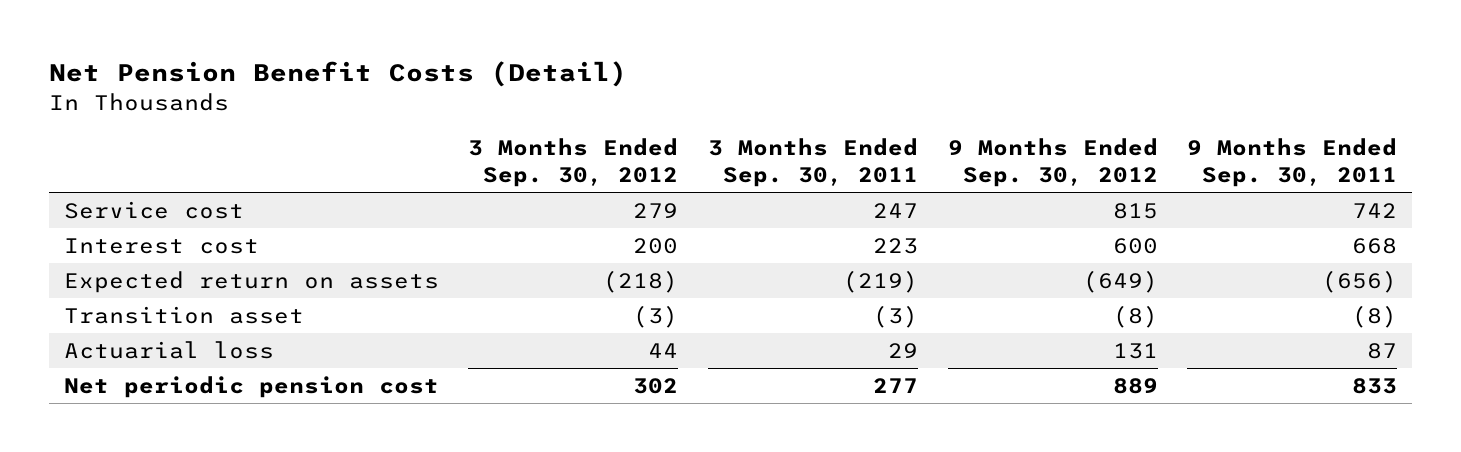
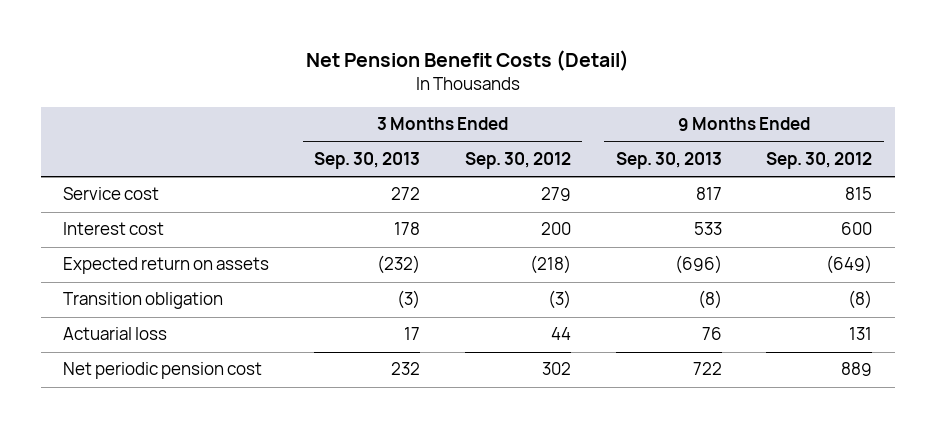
[708,138,919,188] 3 Months Ended Sep. 30, 2011 -> none
[1187,138,1398,188] 9 Months Ended Sep. 30, 2011 -> none
none -> [314,151,421,169] Sep. 30, 2013
none -> [615,151,722,169] Sep. 30, 2013
[63,305,304,324] Transition asset -> [63,292,224,310] Transition obligation

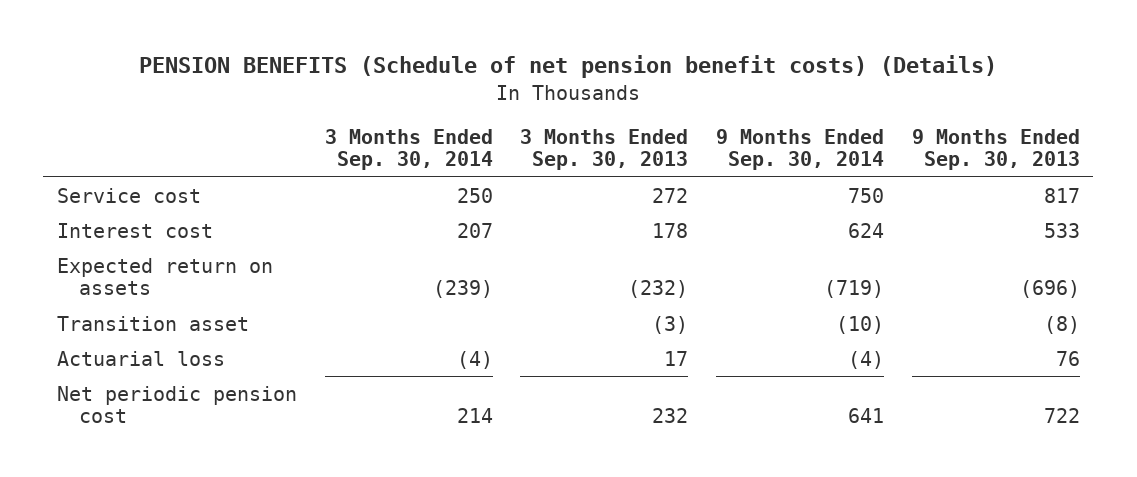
[305,50,629,72] Net Pension Benefit Costs (Detail) -> [139,55,998,79] PENSION BENEFITS (Schedule of net pension benefit costs) (Details)
[464,151,571,169] Sep. 30, 2012 -> none
[766,151,873,169] Sep. 30, 2012 -> none
none -> [324,128,493,171] 3 Months Ended Sep. 30, 2014
none -> [716,128,885,171] 9 Months Ended Sep. 30, 2014
[63,292,224,310] Transition obligation -> [57,315,250,331] Transition asset

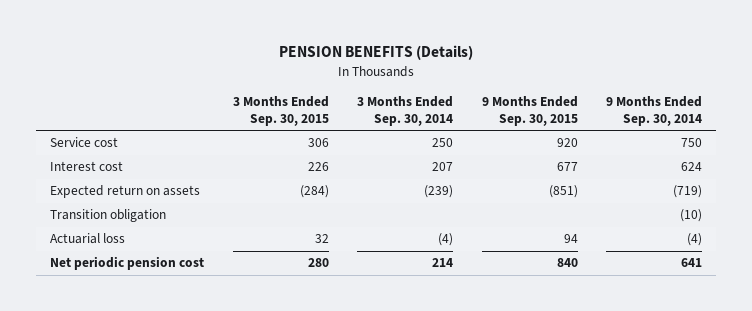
[139,55,998,79] PENSION BENEFITS (Schedule of net pension benefit costs) (Details) -> [279,45,474,61] PENSION BENEFITS (Details)
[520,128,689,171] 3 Months Ended Sep. 30, 2013 -> none
[911,128,1080,171] 9 Months Ended Sep. 30, 2013 -> none
none -> [232,95,329,126] 3 Months Ended Sep. 30, 2015
none -> [481,95,578,126] 9 Months Ended Sep. 30, 2015
[57,315,250,331] Transition asset -> [50,209,167,223] Transition obligation

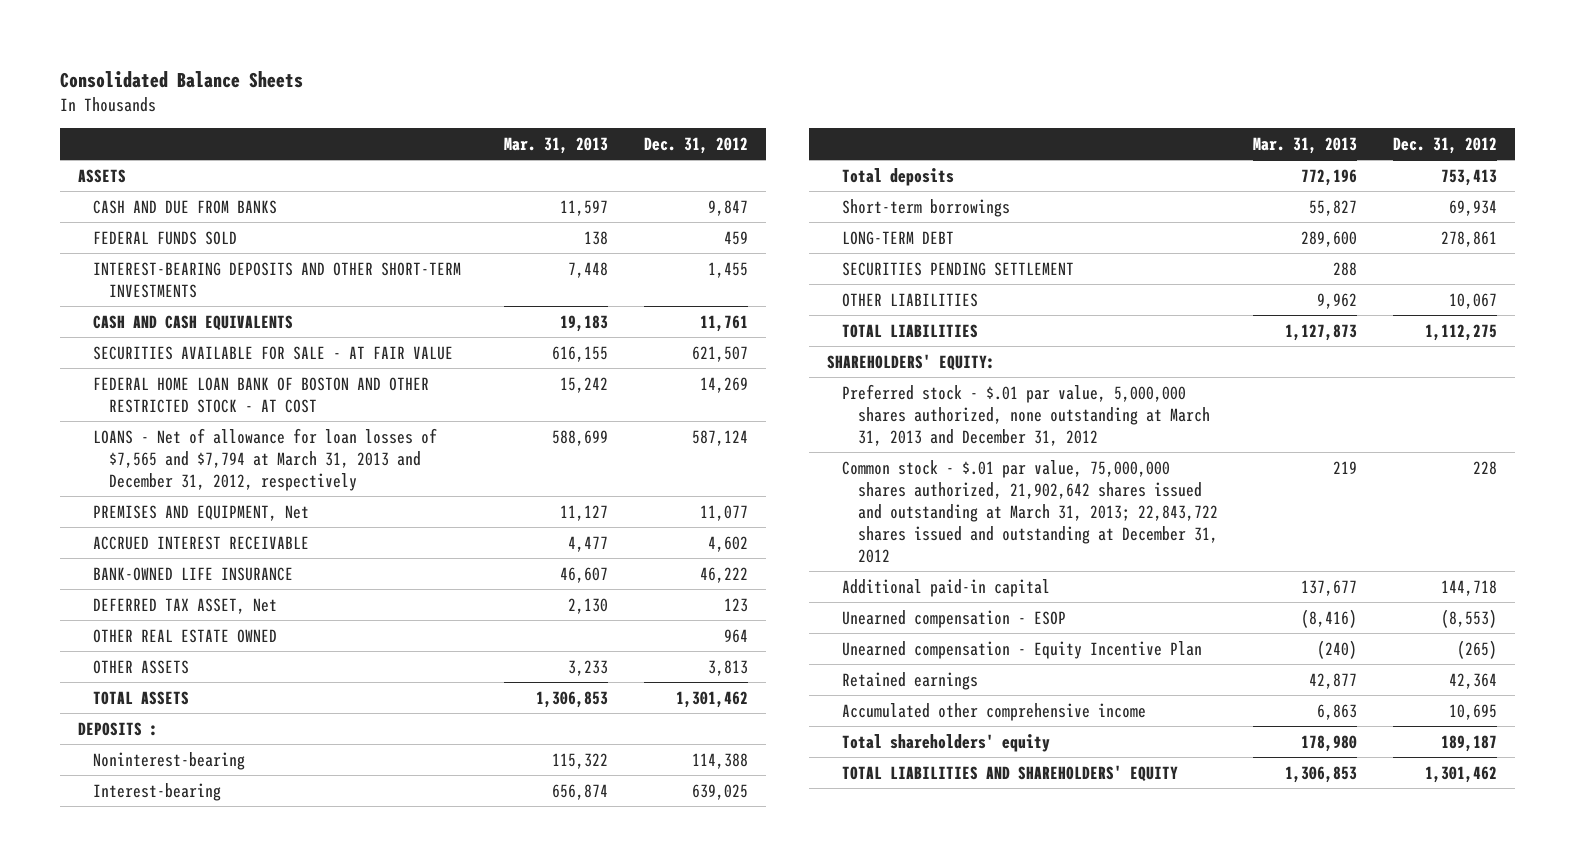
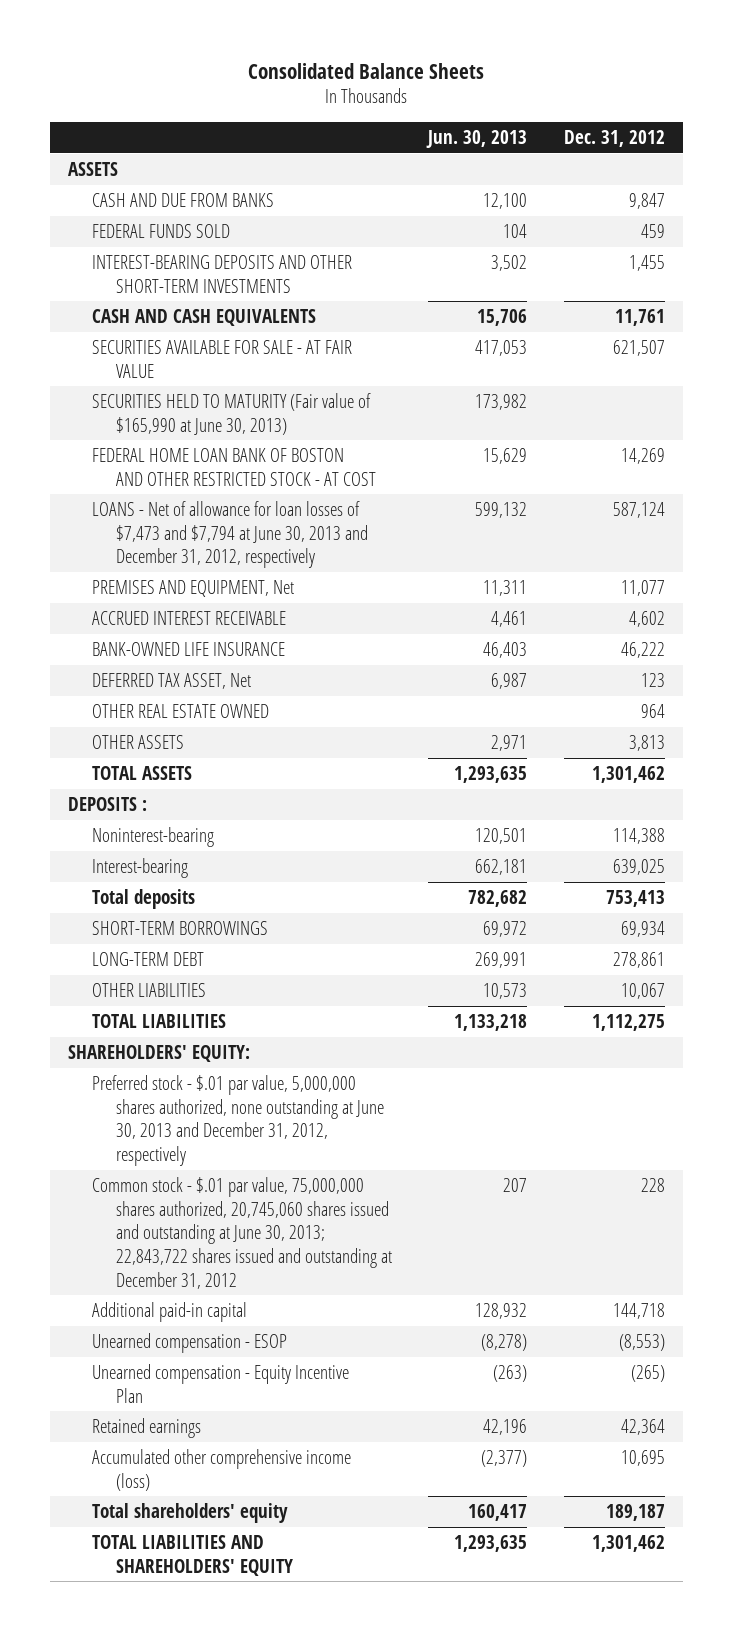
[504,136,609,154] Mar. 31, 2013 -> none
none -> [426,129,528,148] Jun. 30, 2013
none -> [92,392,372,435] SECURITIES HELD TO MATURITY (Fair value of $165,990 at June 30, 2013)
[93,427,438,491] LOANS - Net of allowance for loan losses of $7,565 and $7,794 at March 31, 2013 and December 31, 2012, respectively -> [92,500,368,569] LOANS - Net of allowance for loan losses of $7,473 and $7,794 at June 30, 2013 and December 31, 2012, respectively
[842,198,1011,217] Short-term borrowings -> [92,920,269,935] SHORT-TERM BORROWINGS
[842,261,1075,276] SECURITIES PENDING SETTLEMENT -> none
[842,383,1210,446] Preferred stock - $.01 par value, 5,000,000 shares authorized, none outstanding at March 31, 2013 and December 31, 2012 -> [92,1074,384,1166] Preferred stock - $.01 par value, 5,000,000 shares authorized, none outstanding at June 30, 2013 and December 31, 2012, respectively
[842,459,1218,563] Common stock - $.01 par value, 75,000,000 shares authorized, 21,902,642 shares issued and outstanding at March 31, 2013; 22,843,722 shares issued and outstanding at December 31, 2012 -> [92,1176,392,1289] Common stock - $.01 par value, 75,000,000 shares authorized, 20,745,060 shares issued and outstanding at June 30, 2013; 22,843,722 shares issued and outstanding at December 31, 2012
[842,702,1147,721] Accumulated other comprehensive income -> [92,1448,352,1491] Accumulated other comprehensive income (loss)

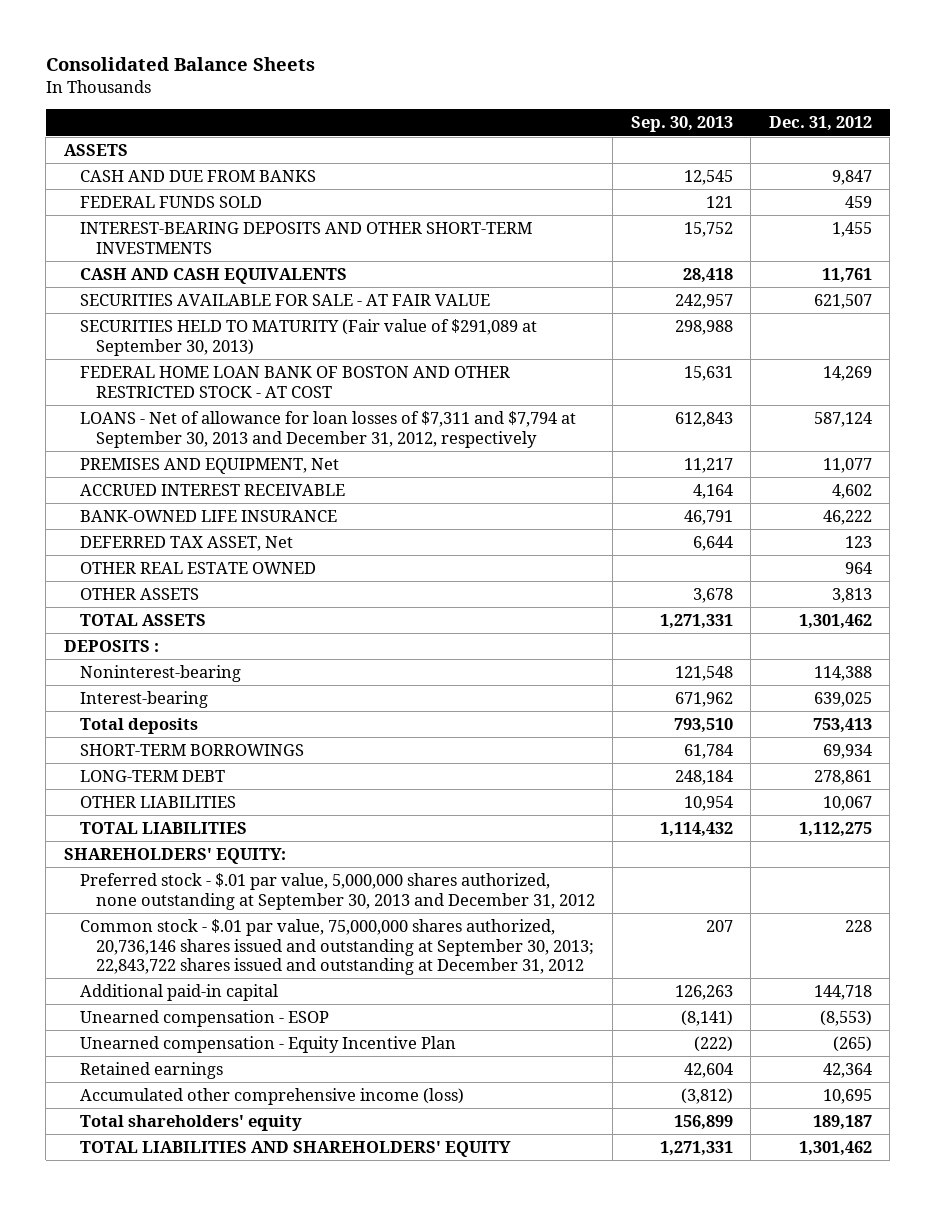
[426,129,528,148] Jun. 30, 2013 -> none
none -> [630,116,733,133] Sep. 30, 2013
[92,392,372,435] SECURITIES HELD TO MATURITY (Fair value of $165,990 at June 30, 2013) -> [79,318,537,356] SECURITIES HELD TO MATURITY (Fair value of $291,089 at September 30, 2013)
[92,500,368,569] LOANS - Net of allowance for loan losses of $7,473 and $7,794 at June 30, 2013 and December 31, 2012, respectively -> [79,410,576,448] LOANS - Net of allowance for loan losses of $7,311 and $7,794 at September 30, 2013 and December 31, 2012, respectively
[92,1074,384,1166] Preferred stock - $.01 par value, 5,000,000 shares authorized, none outstanding at June 30, 2013 and December 31, 2012, respectively -> [79,872,595,910] Preferred stock - $.01 par value, 5,000,000 shares authorized, none outstanding at September 30, 2013 and December 31, 2012
[92,1176,392,1289] Common stock - $.01 par value, 75,000,000 shares authorized, 20,745,060 shares issued and outstanding at June 30, 2013; 22,843,722 shares issued and outstanding at December 31, 2012 -> [79,918,594,976] Common stock - $.01 par value, 75,000,000 shares authorized, 20,736,146 shares issued and outstanding at September 30, 2013; 22,843,722 shares issued and outstanding at December 31, 2012

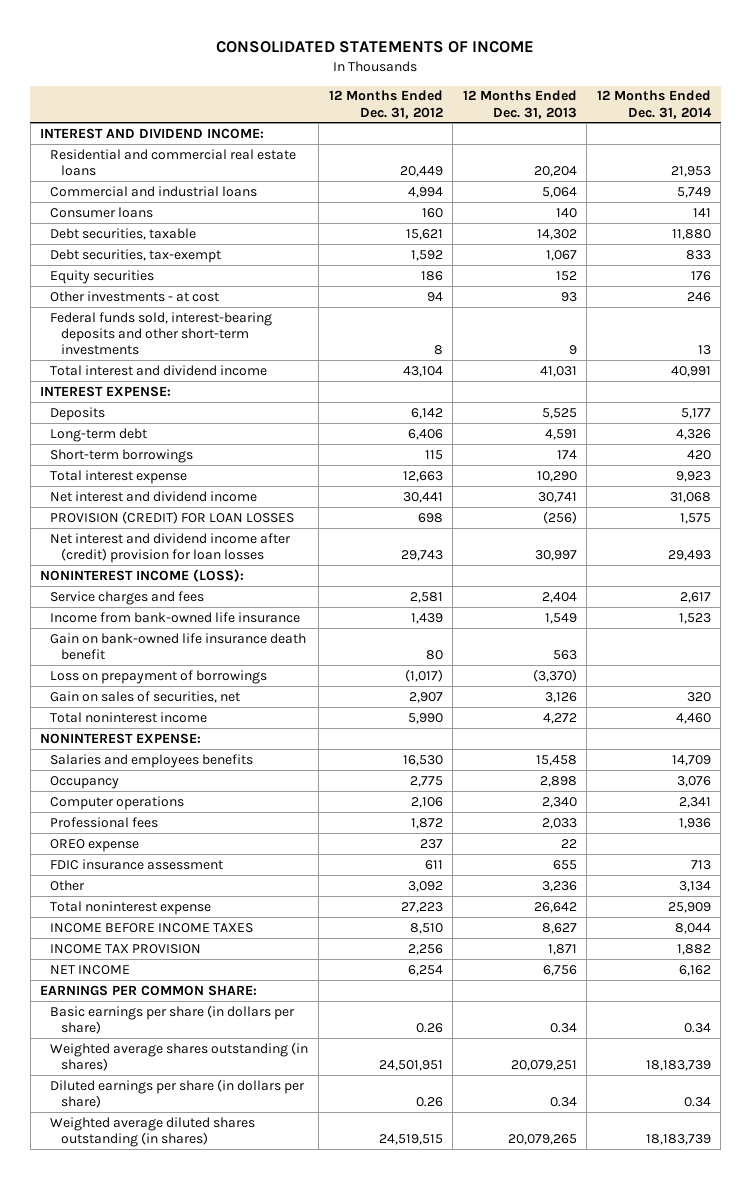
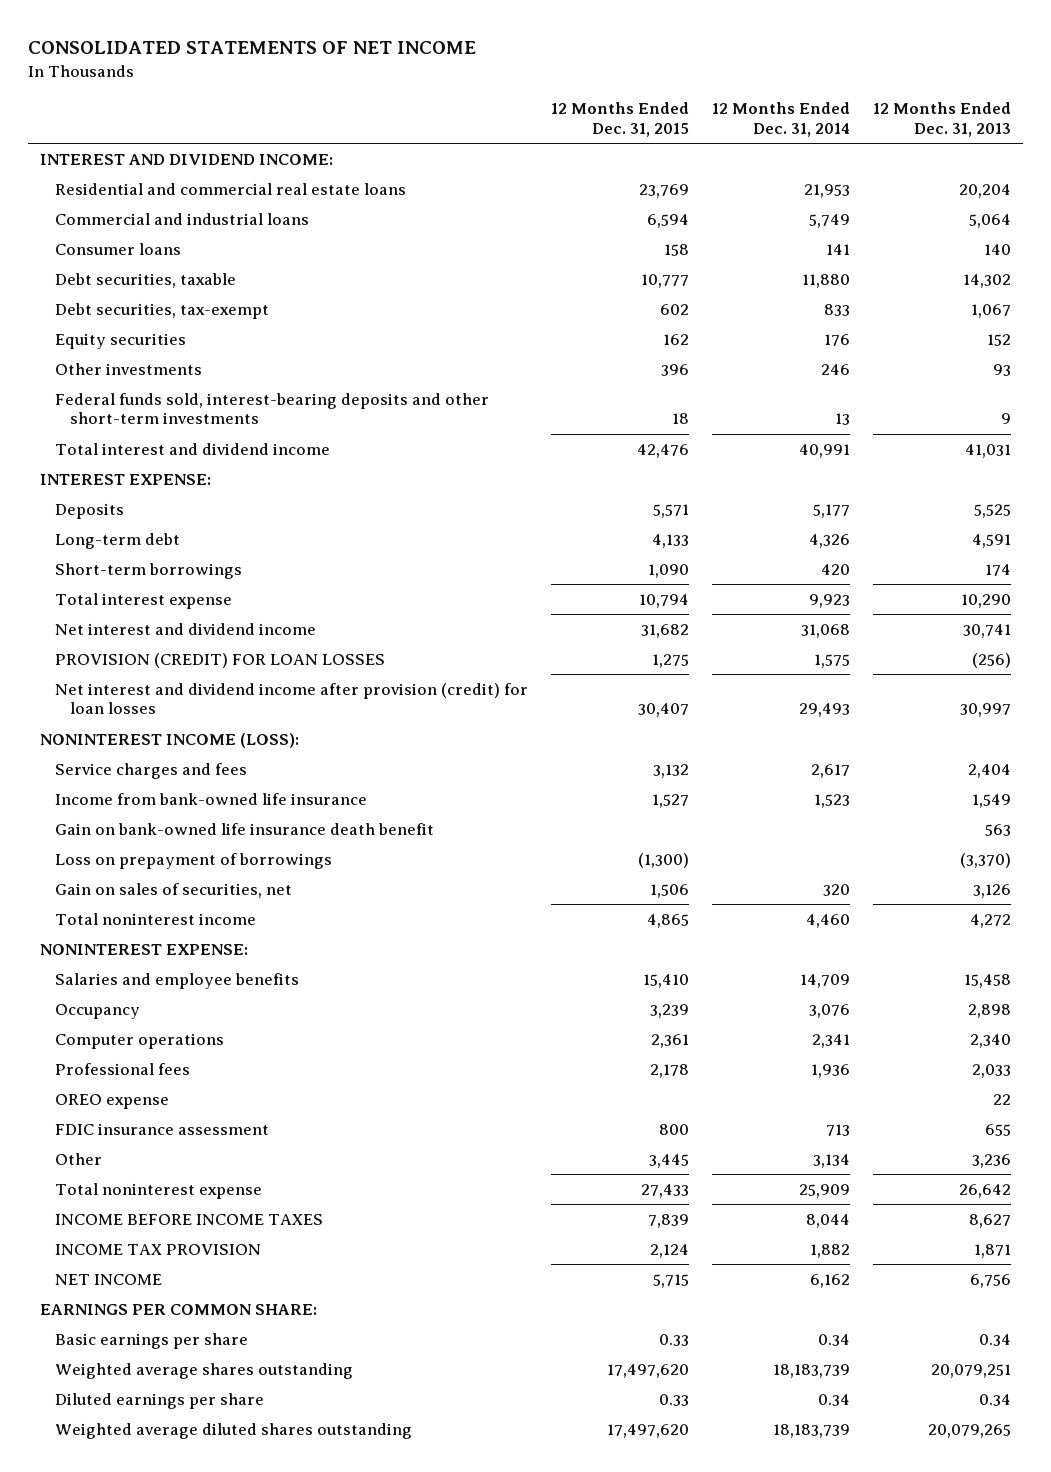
[216,41,535,54] CONSOLIDATED STATEMENTS OF INCOME -> [28,41,477,55] CONSOLIDATED STATEMENTS OF NET INCOME
[328,90,443,119] 12 Months Ended Dec. 31, 2012 -> none
none -> [551,102,690,137] 12 Months Ended Dec. 31, 2015
[50,290,220,302] Other investments - at cost -> [55,362,203,375] Other investments
[50,532,292,564] Net interest and dividend income after (credit) provision for loan losses -> [55,682,529,715] Net interest and dividend income after provision (credit) for loan losses
[50,753,254,768] Salaries and employees benefits -> [55,972,300,989] Salaries and employee benefits
[50,1004,296,1035] Basic earnings per share (in dollars per share) -> [55,1332,249,1349] Basic earnings per share
[50,1041,309,1072] Weighted average shares outstanding (in shares) -> [55,1362,354,1379] Weighted average shares outstanding
[50,1078,306,1109] Diluted earnings per share (in dollars per share) -> [55,1392,265,1409] Diluted earnings per share
[50,1116,256,1148] Weighted average diluted shares outstanding (in shares) -> [55,1422,413,1439] Weighted average diluted shares outstanding

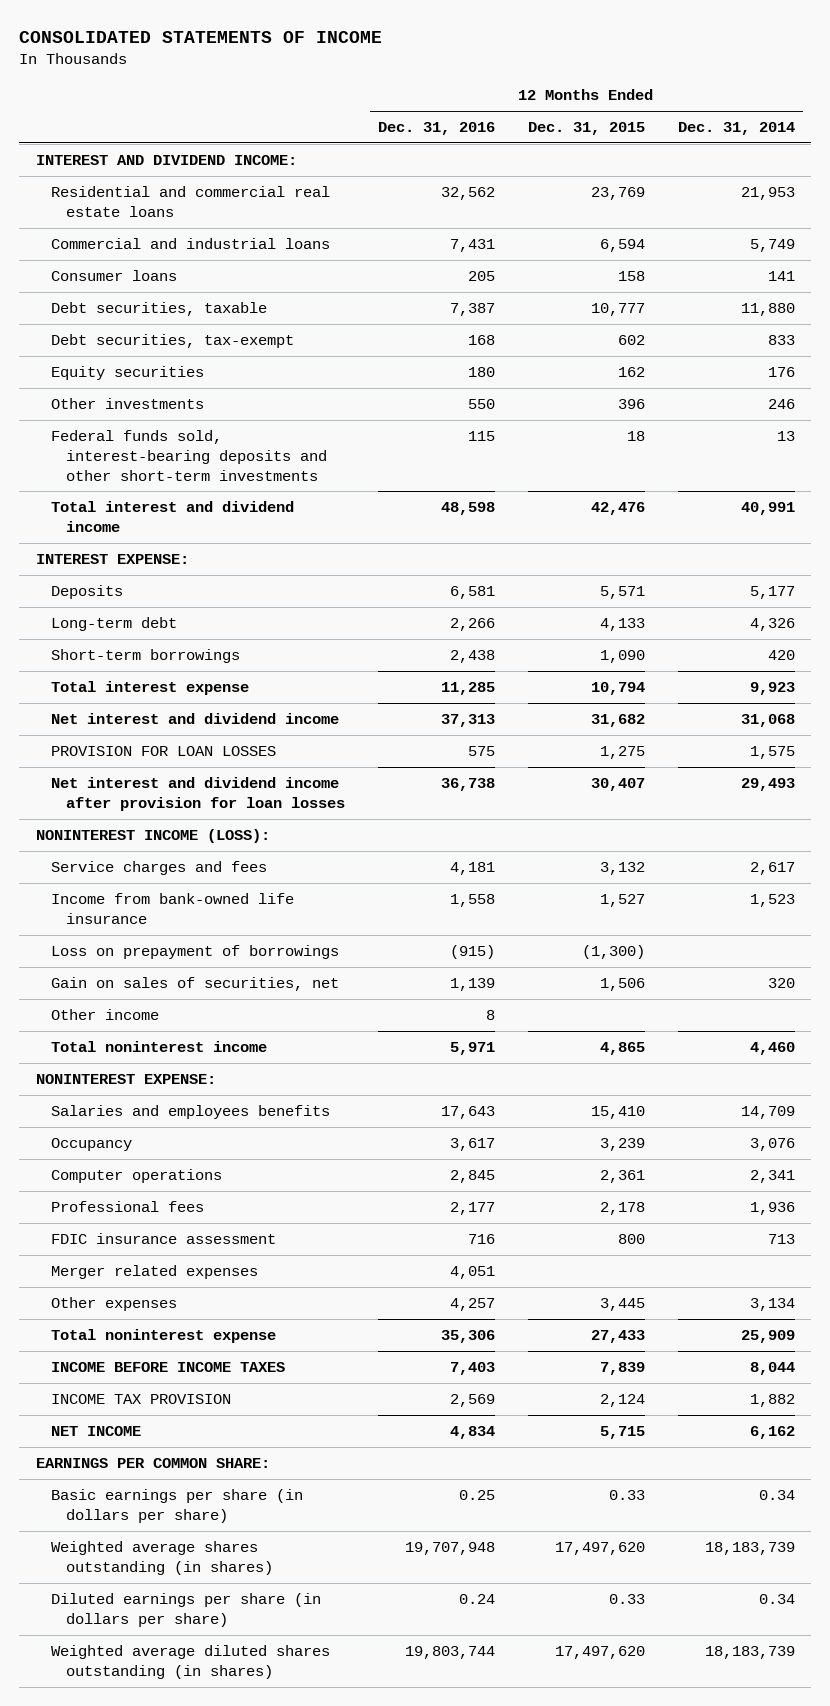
[28,41,477,55] CONSOLIDATED STATEMENTS OF NET INCOME -> [19,31,383,44] CONSOLIDATED STATEMENTS OF INCOME
[873,102,1012,137] 12 Months Ended Dec. 31, 2013 -> none
none -> [377,122,495,136] Dec. 31, 2016
[55,652,386,668] PROVISION (CREDIT) FOR LOAN LOSSES -> [50,745,276,756] PROVISION FOR LOAN LOSSES
[55,682,529,715] Net interest and dividend income after provision (credit) for loan losses -> [50,776,345,811] Net interest and dividend income after provision for loan losses
[55,822,435,835] Gain on bank-owned life insurance death benefit -> none
none -> [50,1008,159,1020] Other income
[55,972,300,989] Salaries and employee benefits -> [50,1104,330,1119] Salaries and employees benefits
[55,1093,170,1109] OREO expense -> none
none -> [50,1264,258,1279] Merger related expenses
[55,1152,103,1165] Other -> [50,1296,177,1311] Other expenses
[55,1332,249,1349] Basic earnings per share -> [50,1488,303,1523] Basic earnings per share (in dollars per share)
[55,1362,354,1379] Weighted average shares outstanding -> [50,1540,273,1575] Weighted average shares outstanding (in shares)
[55,1392,265,1409] Diluted earnings per share -> [50,1592,321,1627] Diluted earnings per share (in dollars per share)
[55,1422,413,1439] Weighted average diluted shares outstanding -> [50,1644,330,1679] Weighted average diluted shares outstanding (in shares)

